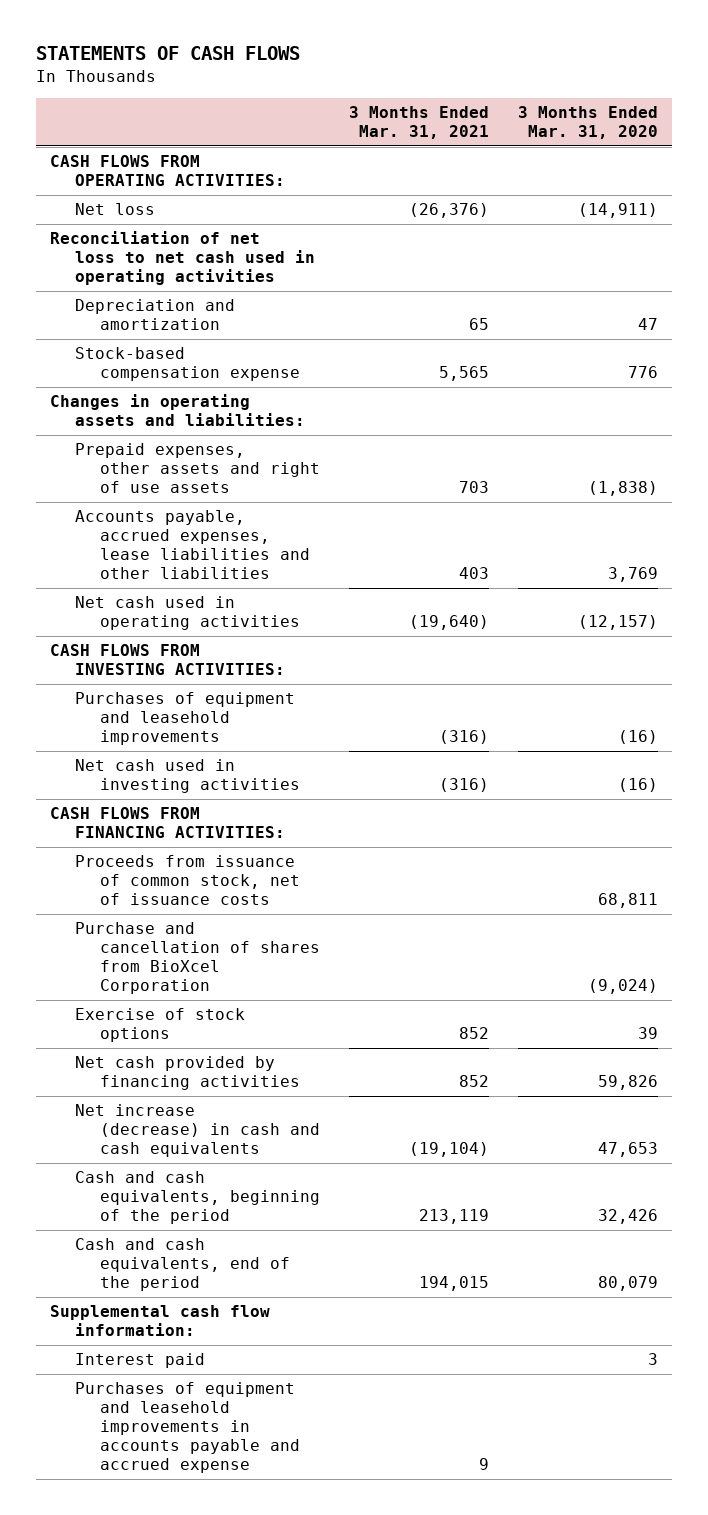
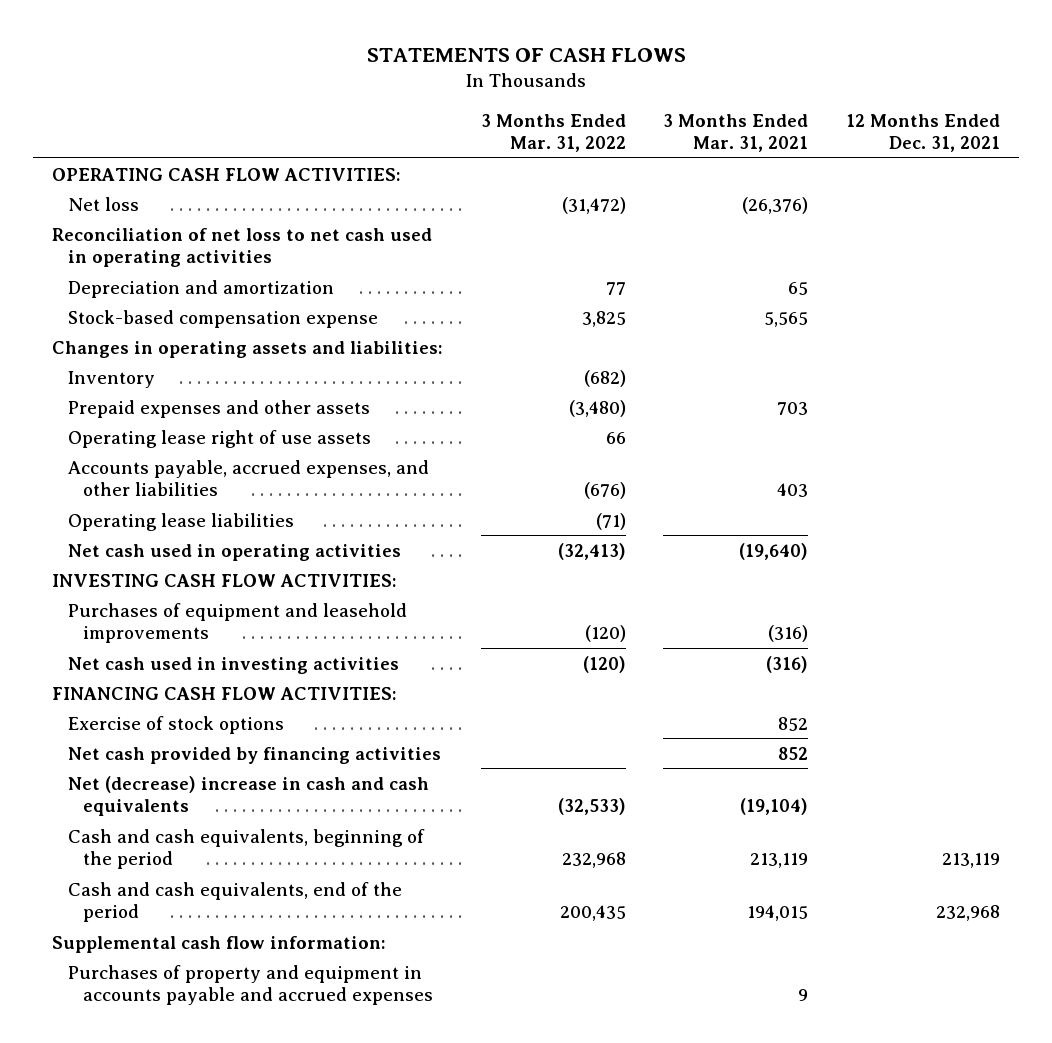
[517,105,658,139] 3 Months Ended Mar. 31, 2020 -> none
none -> [480,113,626,153] 3 Months Ended Mar. 31, 2022
none -> [845,113,1000,153] 12 Months Ended Dec. 31, 2021
[50,155,285,187] CASH FLOWS FROM OPERATING ACTIVITIES: -> [51,167,401,181] OPERATING CASH FLOW ACTIVITIES:
none -> [67,370,155,388] Inventory
[74,443,320,494] Prepaid expenses, other assets and right of use assets -> [67,399,370,418] Prepaid expenses and other assets
none -> [67,429,371,448] Operating lease right of use assets
[74,510,310,580] Accounts payable, accrued expenses, lease liabilities and other liabilities -> [67,459,429,497] Accounts payable, accrued expenses, and other liabilities
none -> [67,512,294,531] Operating lease liabilities
[50,644,285,676] CASH FLOWS FROM INVESTING ACTIVITIES: -> [51,573,397,587] INVESTING CASH FLOW ACTIVITIES:
[74,855,300,906] Proceeds from issuance of common stock, net of issuance costs -> none
[74,922,320,995] Purchase and cancellation of shares from BioXcel Corporation -> none
[50,807,285,839] CASH FLOWS FROM FINANCING ACTIVITIES: -> [51,686,397,700] FINANCING CASH FLOW ACTIVITIES:
[74,1104,320,1158] Net increase (decrease) in cash and cash equivalents -> [67,775,429,817] Net (decrease) increase in cash and cash equivalents
[74,1353,205,1369] Interest paid -> none
[74,1382,300,1474] Purchases of equipment and leasehold improvements in accounts payable and accrued expense -> [67,964,434,1006] Purchases of property and equipment in accounts payable and accrued expenses

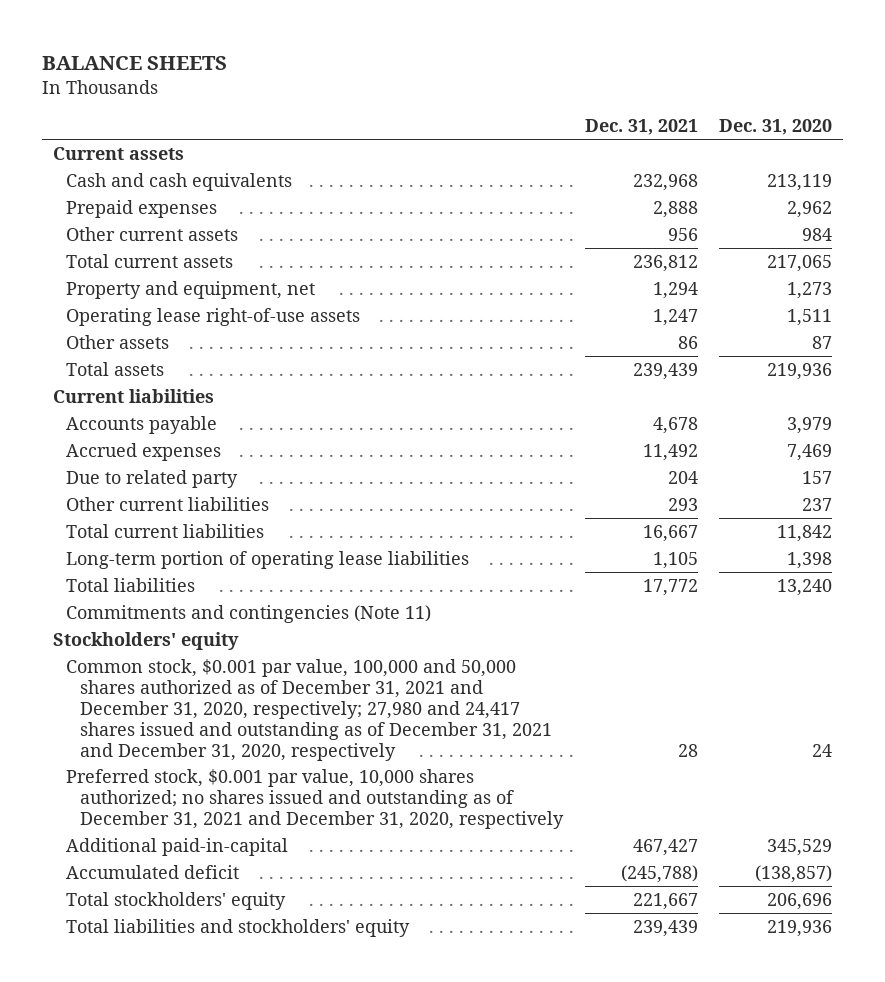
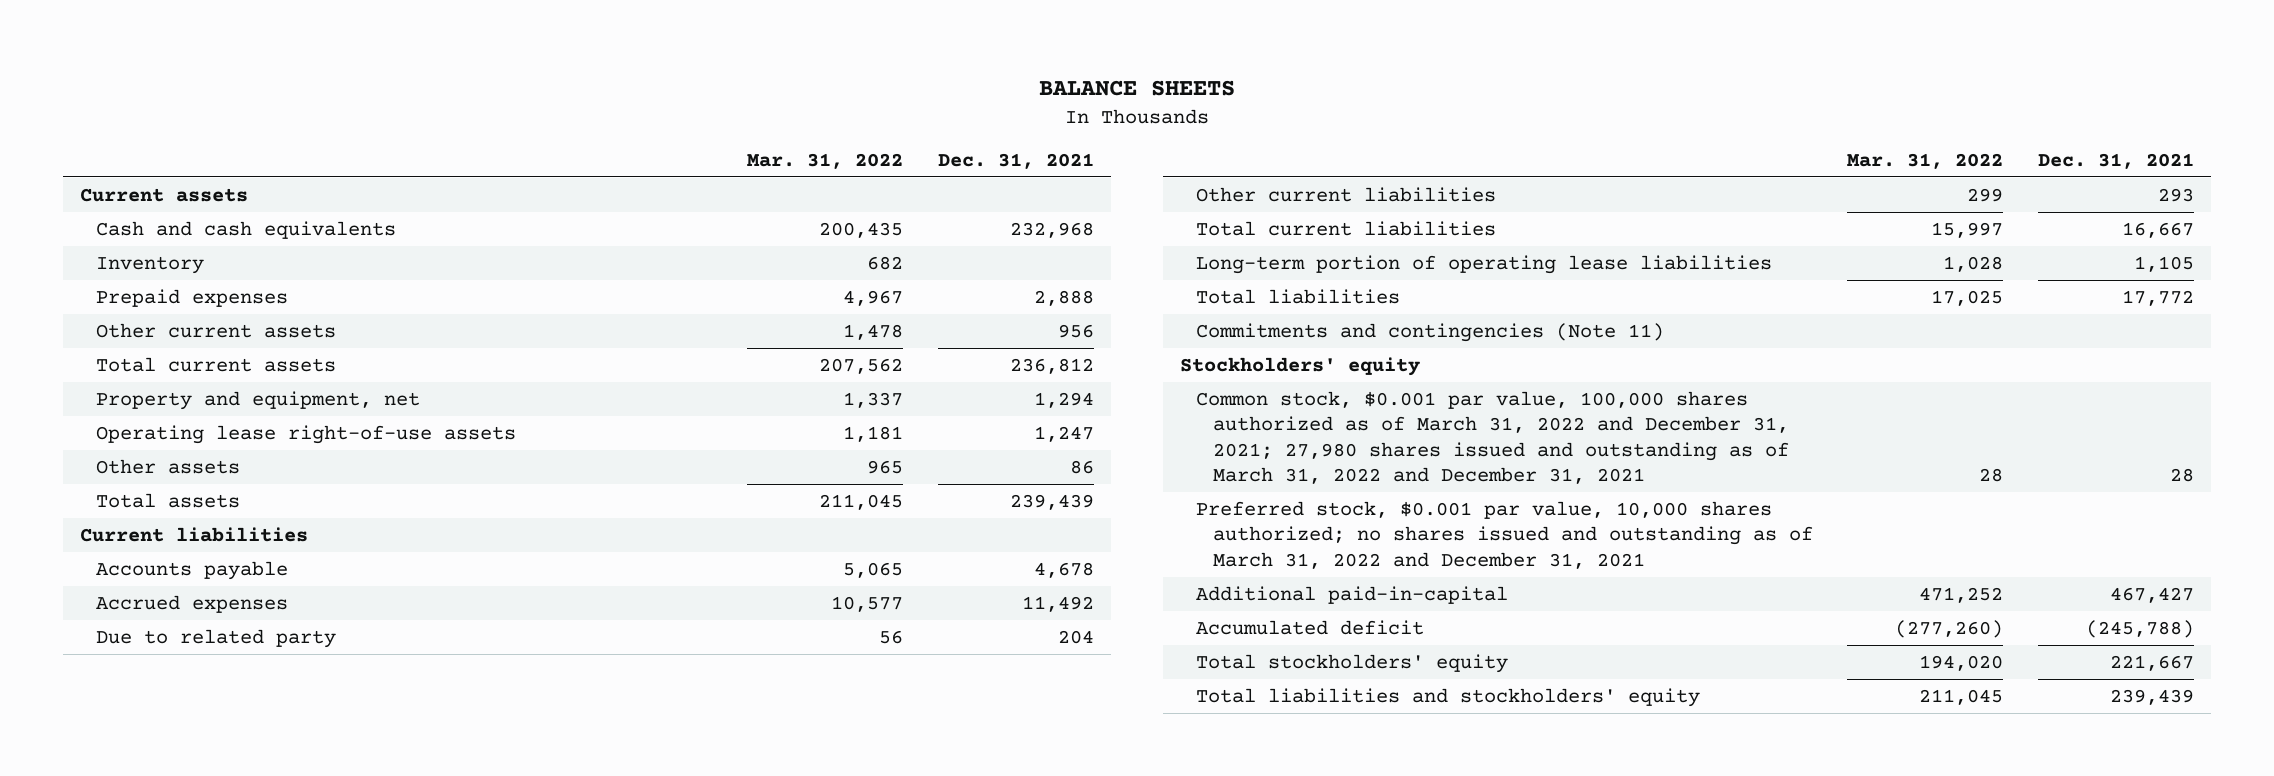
[719,119,833,136] Dec. 31, 2020 -> none
none -> [747,153,904,170] Mar. 31, 2022
none -> [96,255,205,274] Inventory
[66,658,552,761] Common stock, $0.001 par value, 100,000 and 50,000 shares authorized as of December 31, 2021 and December 31, 2020, respectively; 27,980 and 24,417 shares issued and outstanding as of December 31, 2021 and December 31, 2020, respectively -> [1196,390,1789,485] Common stock, $0.001 par value, 100,000 shares authorized as of March 31, 2022 and December 31, 2021; 27,980 shares issued and outstanding as of March 31, 2022 and December 31, 2021
[66,768,564,829] Preferred stock, $0.001 par value, 10,000 shares authorized; no shares issued and outstanding as of December 31, 2021 and December 31, 2020, respectively -> [1196,500,1813,569] Preferred stock, $0.001 par value, 10,000 shares authorized; no shares issued and outstanding as of March 31, 2022 and December 31, 2021

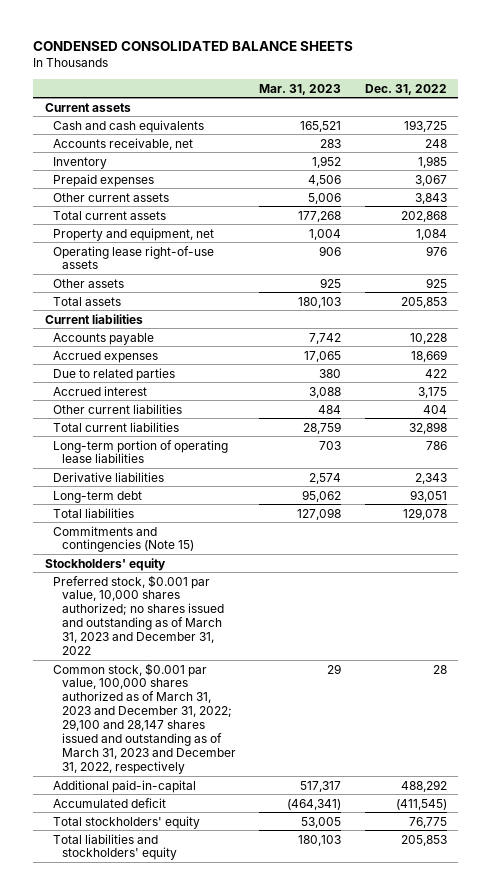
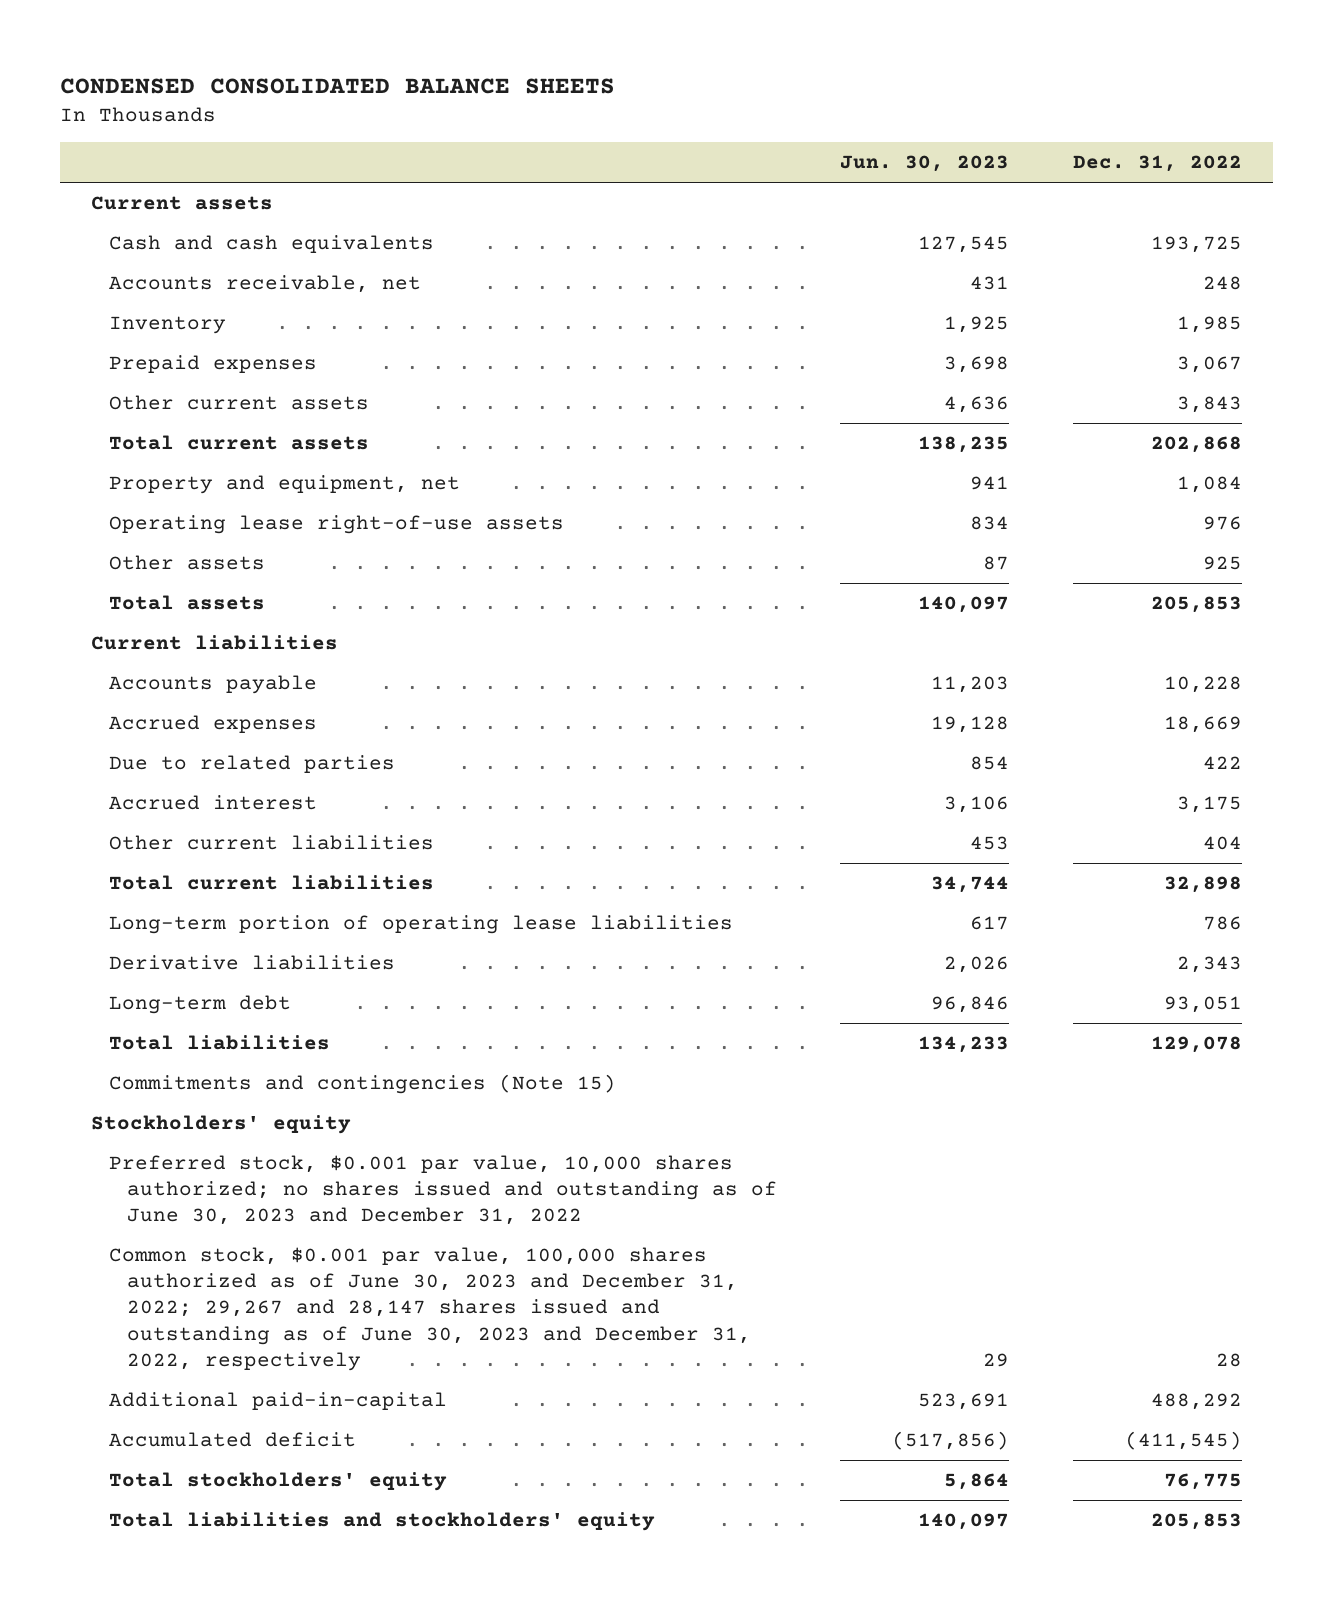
[259,83,342,95] Mar. 31, 2023 -> none
none -> [840,155,1010,173] Jun. 30, 2023
[53,574,224,656] Preferred stock, $0.001 par value, 10,000 shares authorized; no shares issued and outstanding as of March 31, 2023 and December 31, 2022 -> [109,1155,777,1226] Preferred stock, $0.001 par value, 10,000 shares authorized; no shares issued and outstanding as of June 30, 2023 and December 31, 2022
[53,662,236,774] Common stock, $0.001 par value, 100,000 shares authorized as of March 31, 2023 and December 31, 2022; 29,100 and 28,147 shares issued and outstanding as of March 31, 2023 and December 31, 2022, respectively -> [109,1247,751,1371] Common stock, $0.001 par value, 100,000 shares authorized as of June 30, 2023 and December 31, 2022; 29,267 and 28,147 shares issued and outstanding as of June 30, 2023 and December 31, 2022, respectively

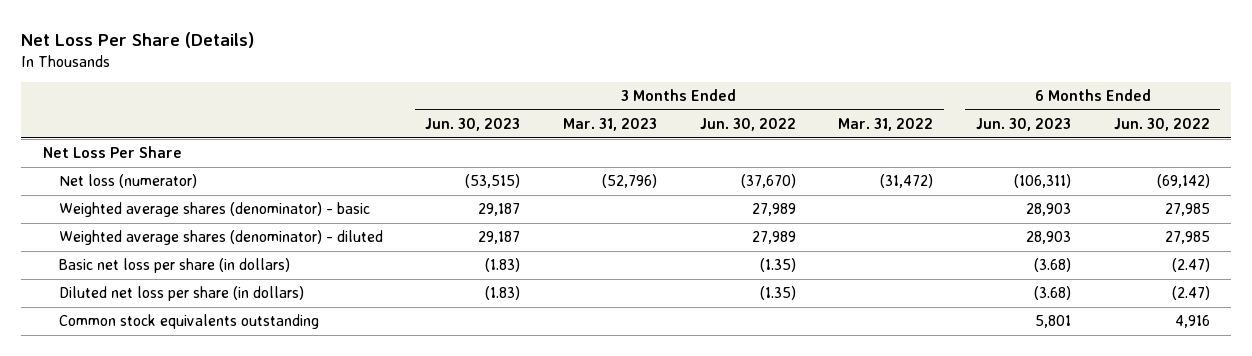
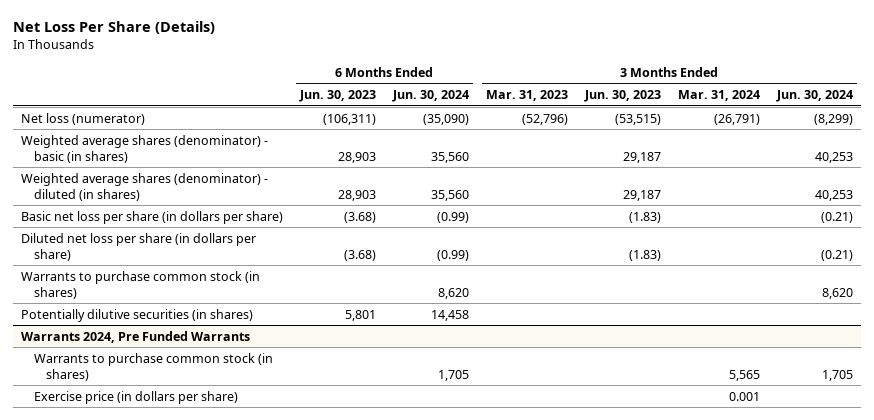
[699,118,796,132] Jun. 30, 2022 -> none
[838,118,934,132] Mar. 31, 2022 -> none
[1113,118,1210,132] Jun. 30, 2022 -> none
none -> [391,90,469,103] Jun. 30, 2024
none -> [677,90,760,102] Mar. 31, 2024
none -> [775,90,853,103] Jun. 30, 2024
[42,146,182,159] Net Loss Per Share -> none
[58,202,370,218] Weighted average shares (denominator) - basic -> [21,134,269,163] Weighted average shares (denominator) - basic (in shares)
[58,230,383,246] Weighted average shares (denominator) - diluted -> [21,172,269,201] Weighted average shares (denominator) - diluted (in shares)
[58,258,290,274] Basic net loss per share (in dollars) -> [21,210,284,224] Basic net loss per share (in dollars per share)
[58,286,304,302] Diluted net loss per share (in dollars) -> [21,232,257,261] Diluted net loss per share (in dollars per share)
none -> [21,270,261,299] Warrants to purchase common stock (in shares)
[58,314,319,330] Common stock equivalents outstanding -> [21,308,254,322] Potentially dilutive securities (in shares)
none -> [21,330,251,343] Warrants 2024, Pre Funded Warrants
none -> [33,352,273,381] Warrants to purchase common stock (in shares)
none -> [33,390,238,404] Exercise price (in dollars per share)

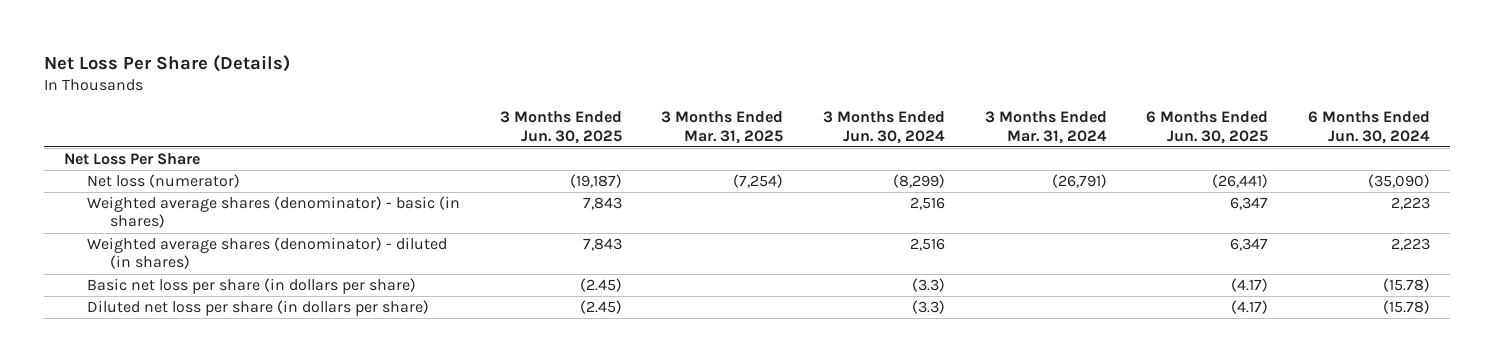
[299,90,377,103] Jun. 30, 2023 -> none
[485,90,568,102] Mar. 31, 2023 -> none
[583,90,661,103] Jun. 30, 2023 -> none
none -> [499,111,622,144] 3 Months Ended Jun. 30, 2025
none -> [661,111,784,144] 3 Months Ended Mar. 31, 2025
none -> [1146,111,1269,144] 6 Months Ended Jun. 30, 2025
none -> [64,153,201,166] Net Loss Per Share
[21,270,261,299] Warrants to purchase common stock (in shares) -> none
[21,308,254,322] Potentially dilutive securities (in shares) -> none
[21,330,251,343] Warrants 2024, Pre Funded Warrants -> none
[33,352,273,381] Warrants to purchase common stock (in shares) -> none
[33,390,238,404] Exercise price (in dollars per share) -> none
[430,151,469,163] 35,560 -> [1391,197,1431,211] 2,223
[814,151,853,163] 40,253 -> [909,197,945,211] 2,516
[430,189,469,201] 35,560 -> [1391,238,1431,252] 2,223
[814,189,853,201] 40,253 -> [909,238,945,252] 2,516
[436,211,469,223] (0.99) -> [1383,278,1431,293] (15.78)
[820,211,853,223] (0.21) -> [911,278,945,293] (3.3)
[436,249,469,261] (0.99) -> [1383,300,1431,315] (15.78)
[820,249,853,261] (0.21) -> [911,300,945,315] (3.3)

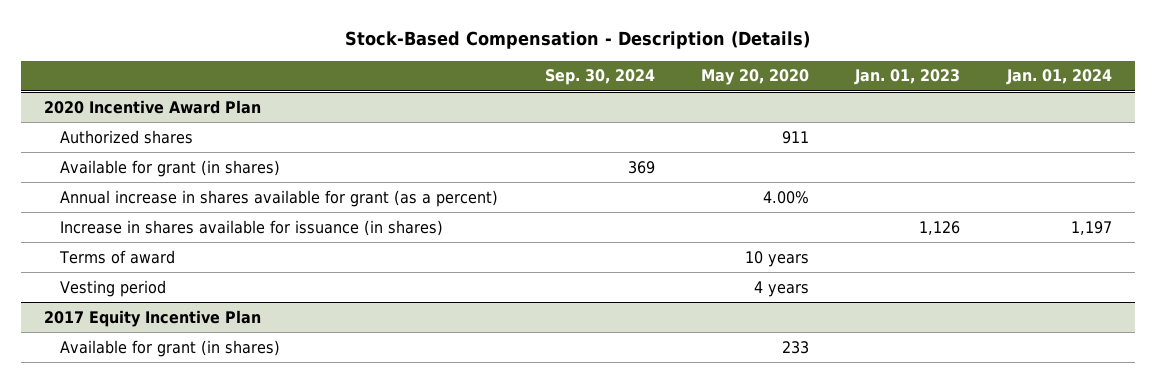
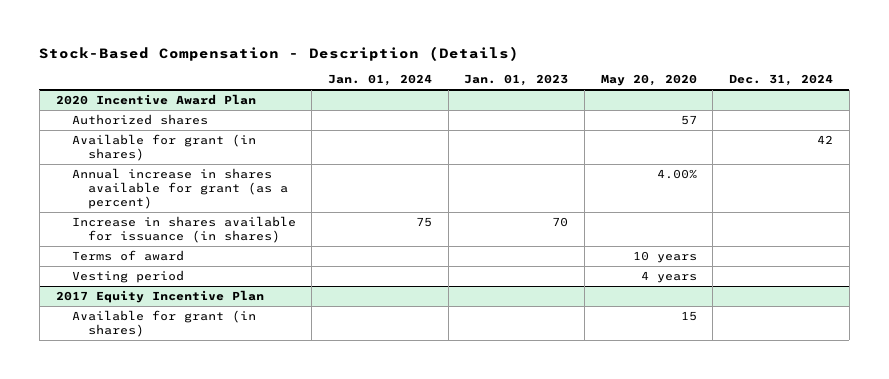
[544,69,655,86] Sep. 30, 2024 -> none
none -> [729,74,834,87] Dec. 31, 2024
[782,130,810,144] 911 -> [680,115,697,126] 57
[919,220,961,235] 1,126 -> [552,217,569,228] 70
[1070,220,1112,235] 1,197 -> [416,217,433,228] 75
[782,340,810,354] 233 -> [680,311,697,322] 15

